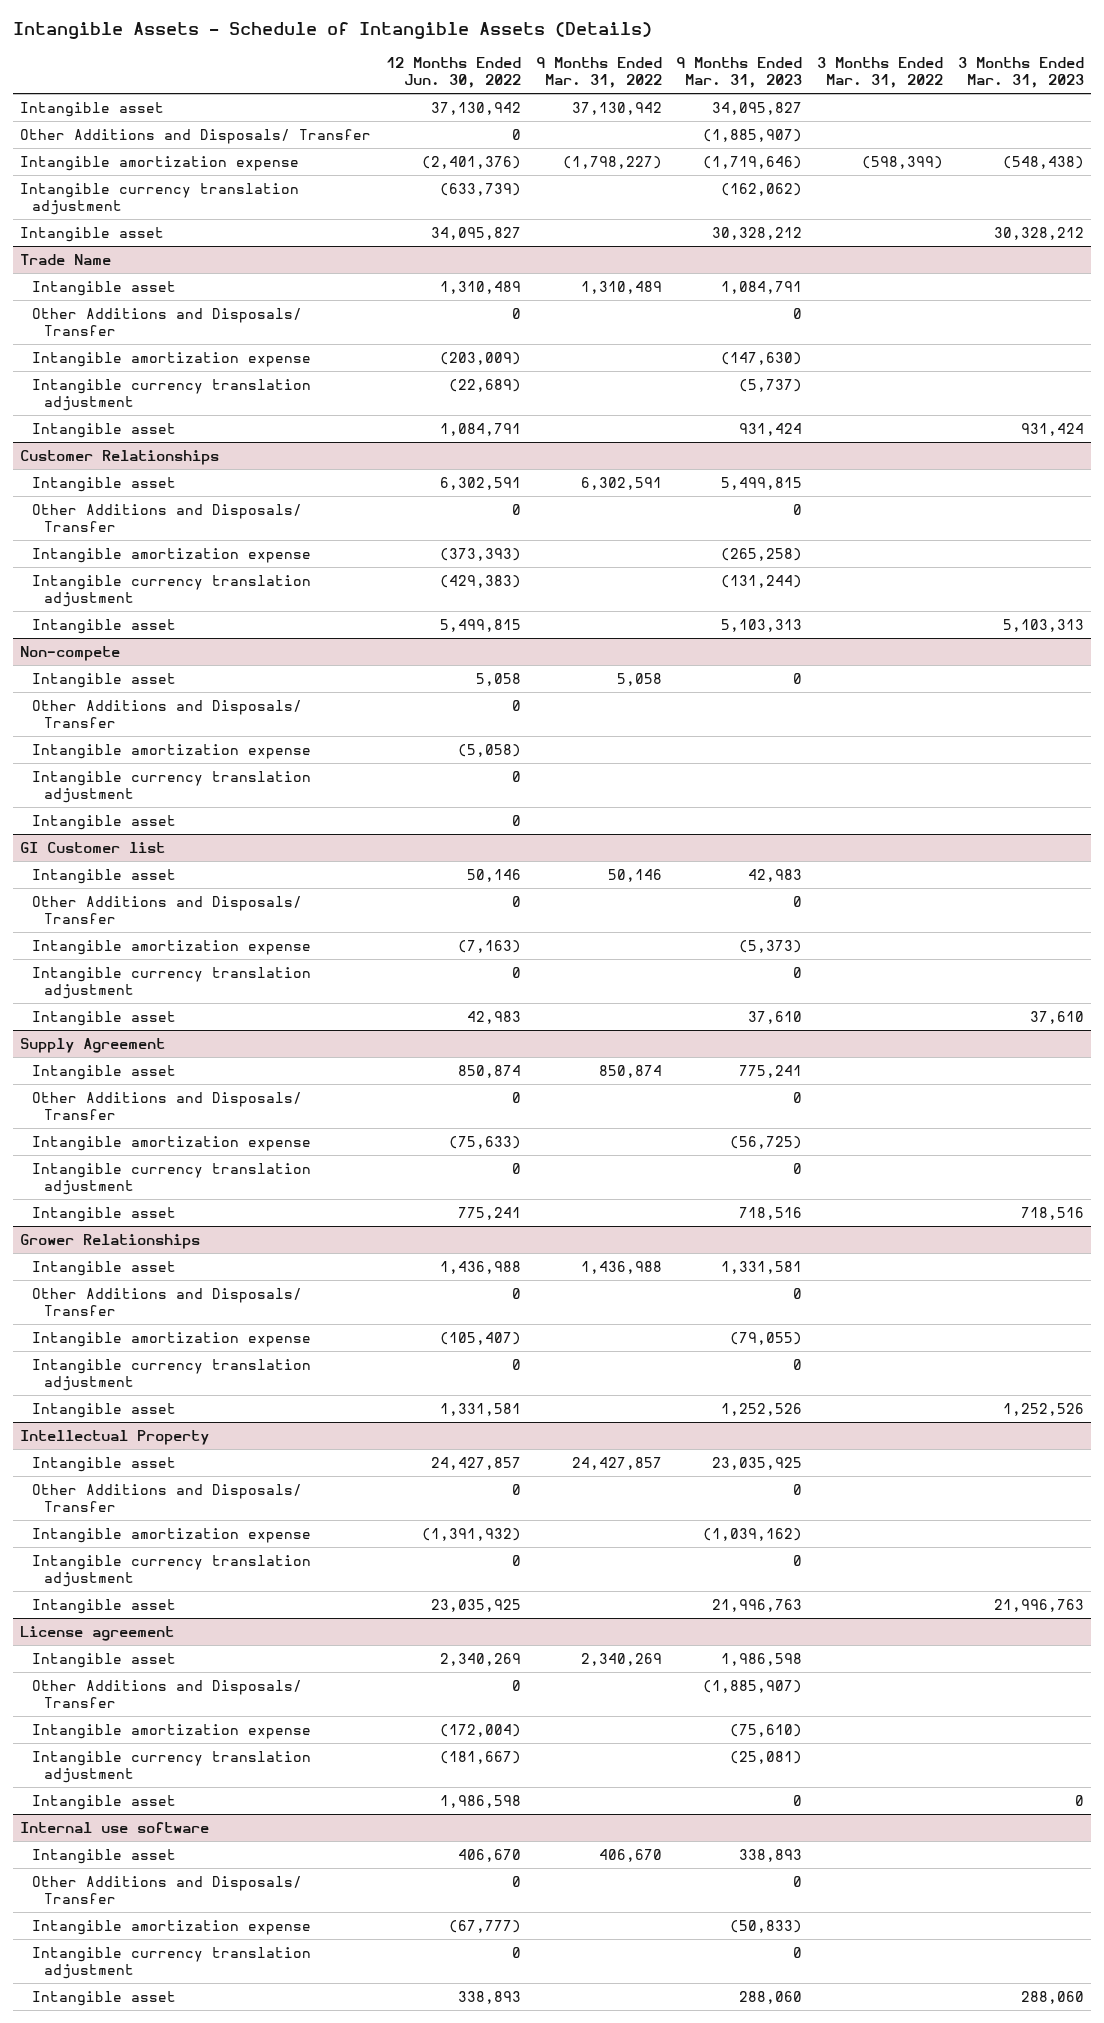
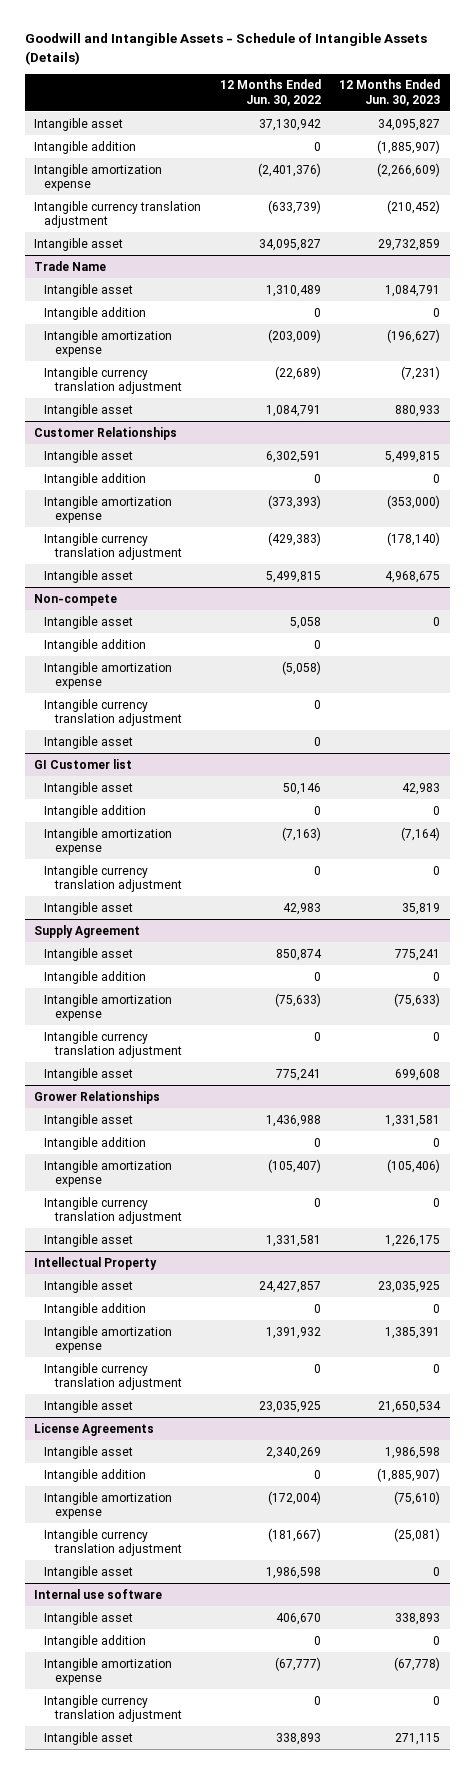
[13,22,653,40] Intangible Assets - Schedule of Intangible Assets (Details) -> [24,33,427,65] Goodwill and Intangible Assets - Schedule of Intangible Assets (Details)
[535,56,662,89] 9 Months Ended Mar. 31, 2022 -> none
[676,56,803,89] 9 Months Ended Mar. 31, 2023 -> none
[817,56,944,89] 3 Months Ended Mar. 31, 2022 -> none
[957,56,1084,89] 3 Months Ended Mar. 31, 2023 -> none
none -> [339,79,441,106] 12 Months Ended Jun. 30, 2023
[20,128,372,144] Other Additions and Disposals/ Transfer -> none
none -> [34,140,137,154] Intangible addition
[32,307,303,337] Other Additions and Disposals/ Transfer -> none
none -> [44,306,147,320] Intangible addition
[32,503,303,533] Other Additions and Disposals/ Transfer -> none
none -> [44,472,147,486] Intangible addition
[32,699,303,729] Other Additions and Disposals/ Transfer -> none
none -> [44,638,147,652] Intangible addition
[32,895,303,925] Other Additions and Disposals/ Transfer -> none
none -> [44,804,147,818] Intangible addition
[32,1091,303,1121] Other Additions and Disposals/ Transfer -> none
none -> [44,970,147,984] Intangible addition
[32,1287,303,1317] Other Additions and Disposals/ Transfer -> none
none -> [44,1136,147,1150] Intangible addition
[32,1483,303,1513] Other Additions and Disposals/ Transfer -> none
none -> [44,1302,147,1316] Intangible addition
[422,1527,522,1541] (1,391,932) -> [265,1326,321,1339] 1,391,932
[20,1625,175,1641] License agreement -> [34,1422,155,1436] License Agreements
[32,1679,303,1709] Other Additions and Disposals/ Transfer -> none
none -> [44,1468,147,1482] Intangible addition
[32,1875,303,1905] Other Additions and Disposals/ Transfer -> none
none -> [44,1634,147,1648] Intangible addition

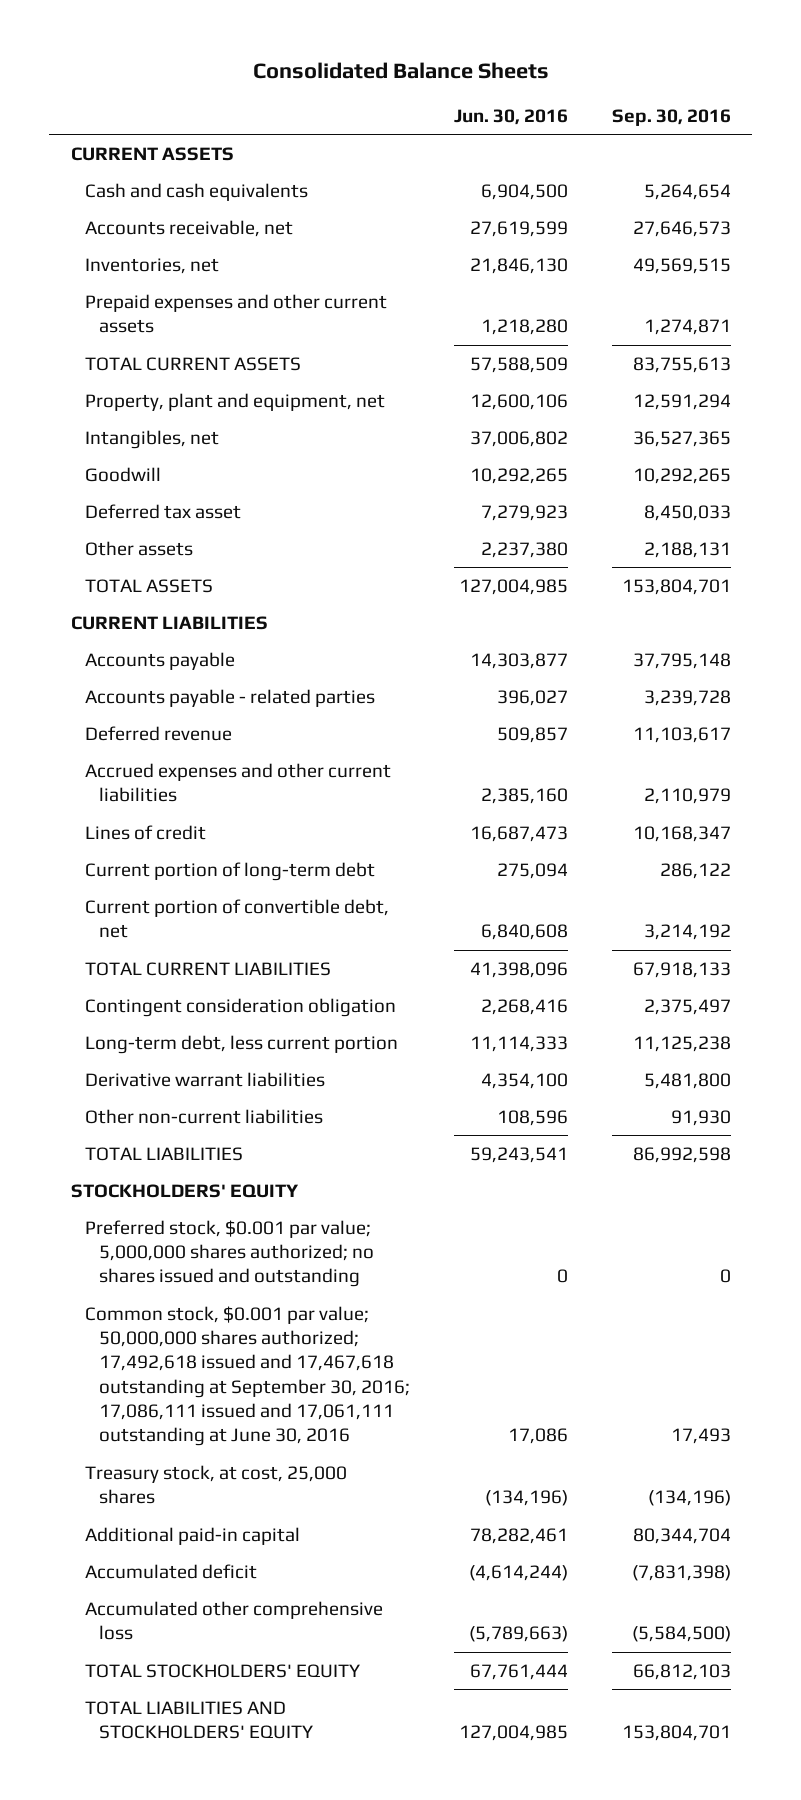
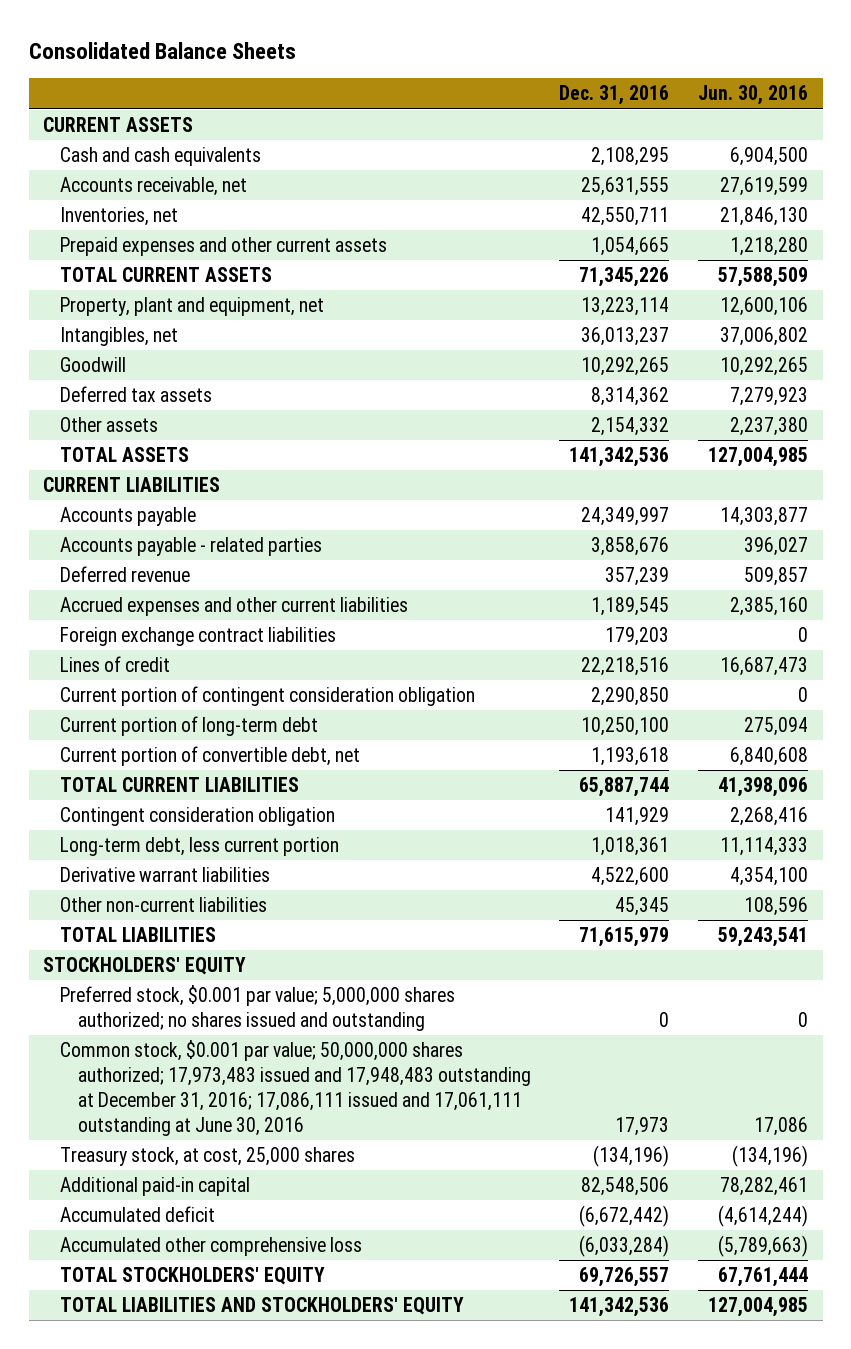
[611,109,731,127] Sep. 30, 2016 -> none
none -> [559,85,670,106] Dec. 31, 2016
[84,503,241,519] Deferred tax asset -> [60,386,213,403] Deferred tax assets
none -> [60,627,337,647] Foreign exchange contract liabilities
none -> [60,686,476,707] Current portion of contingent consideration obligation
[84,1305,410,1447] Common stock, $0.001 par value; 50,000,000 shares authorized; 17,492,618 issued and 17,467,618 outstanding at September 30, 2016; 17,086,111 issued and 17,061,111 outstanding at June 30, 2016 -> [60,1040,531,1136] Common stock, $0.001 par value; 50,000,000 shares authorized; 17,973,483 issued and 17,948,483 outstanding at December 31, 2016; 17,086,111 issued and 17,061,111 outstanding at June 30, 2016

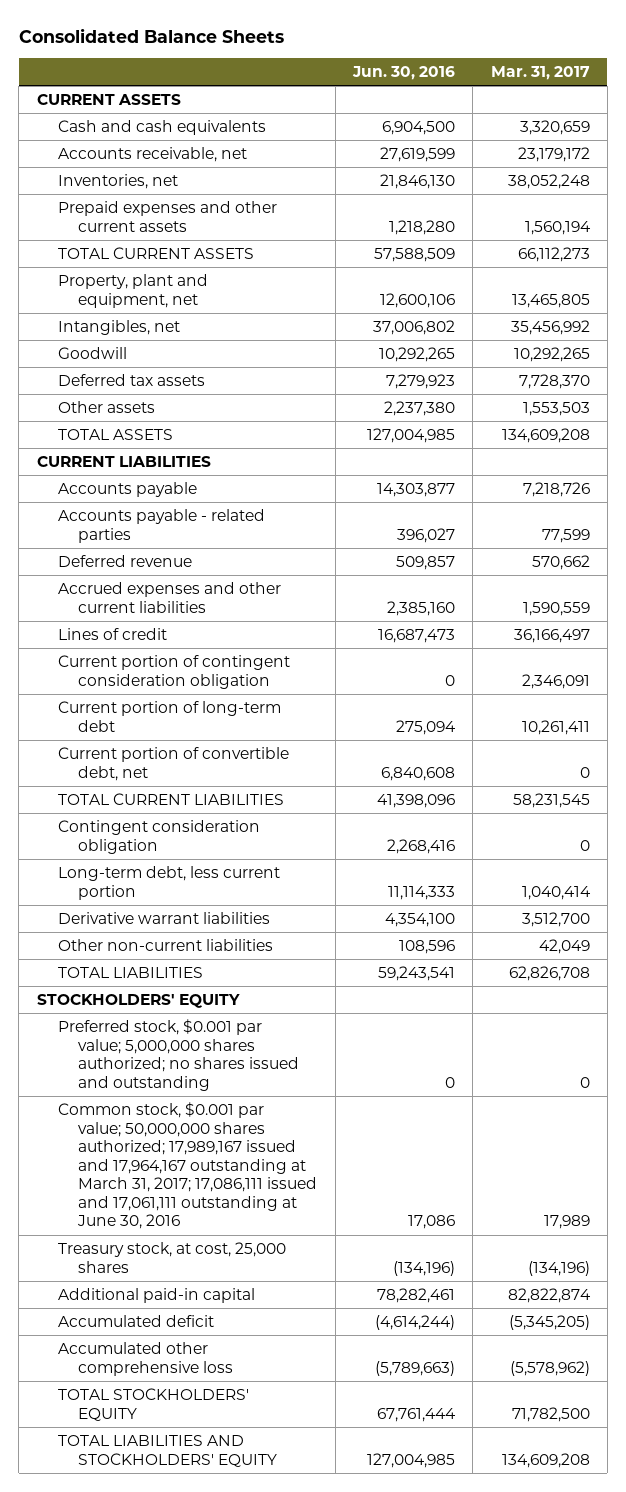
[559,85,670,106] Dec. 31, 2016 -> none
none -> [490,65,590,80] Mar. 31, 2017
[60,627,337,647] Foreign exchange contract liabilities -> none
[60,1040,531,1136] Common stock, $0.001 par value; 50,000,000 shares authorized; 17,973,483 issued and 17,948,483 outstanding at December 31, 2016; 17,086,111 issued and 17,061,111 outstanding at June 30, 2016 -> [57,1102,318,1230] Common stock, $0.001 par value; 50,000,000 shares authorized; 17,989,167 issued and 17,964,167 outstanding at March 31, 2017; 17,086,111 issued and 17,061,111 outstanding at June 30, 2016

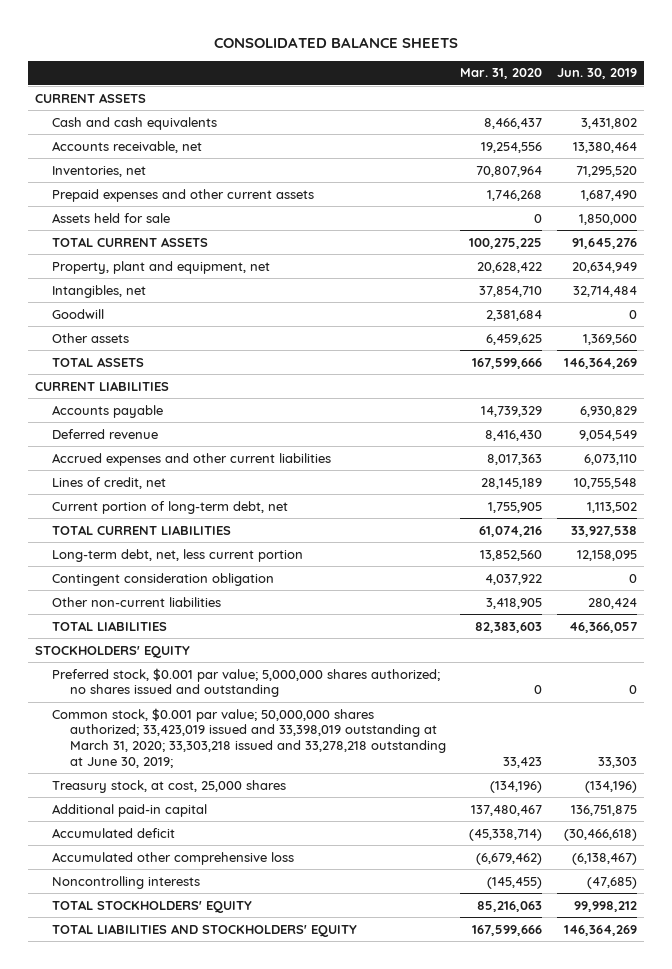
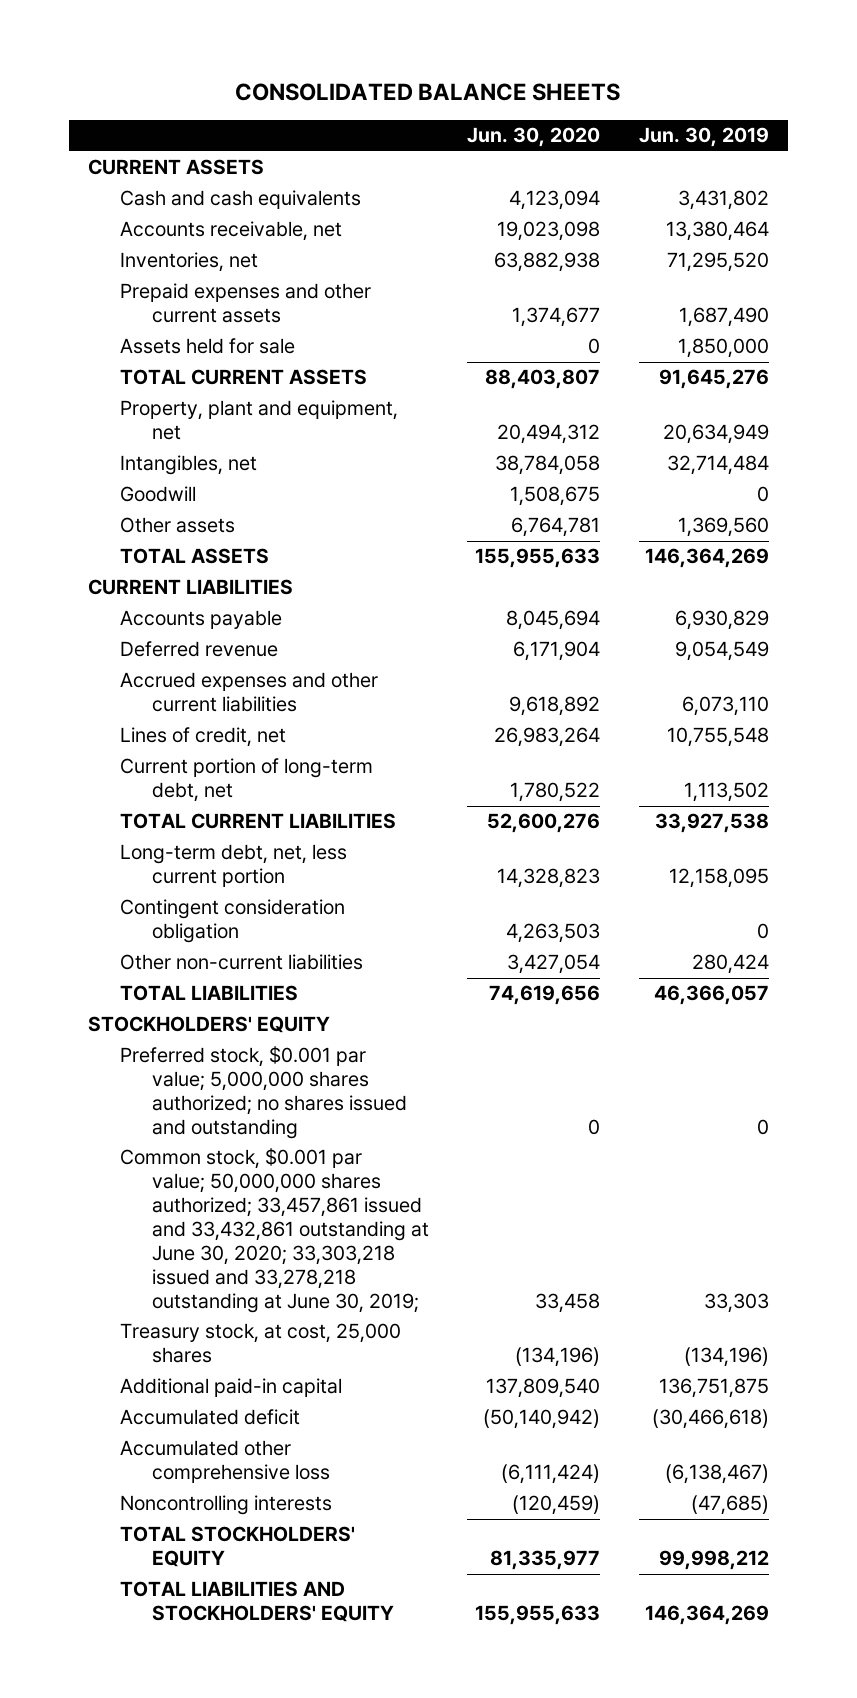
[460,68,543,80] Mar. 31, 2020 -> none
none -> [467,127,601,148] Jun. 30, 2020
[52,707,447,768] Common stock, $0.001 par value; 50,000,000 shares authorized; 33,423,019 issued and 33,398,019 outstanding at March 31, 2020; 33,303,218 issued and 33,278,218 outstanding at June 30, 2019; -> [119,1148,429,1313] Common stock, $0.001 par value; 50,000,000 shares authorized; 33,457,861 issued and 33,432,861 outstanding at June 30, 2020; 33,303,218 issued and 33,278,218 outstanding at June 30, 2019;

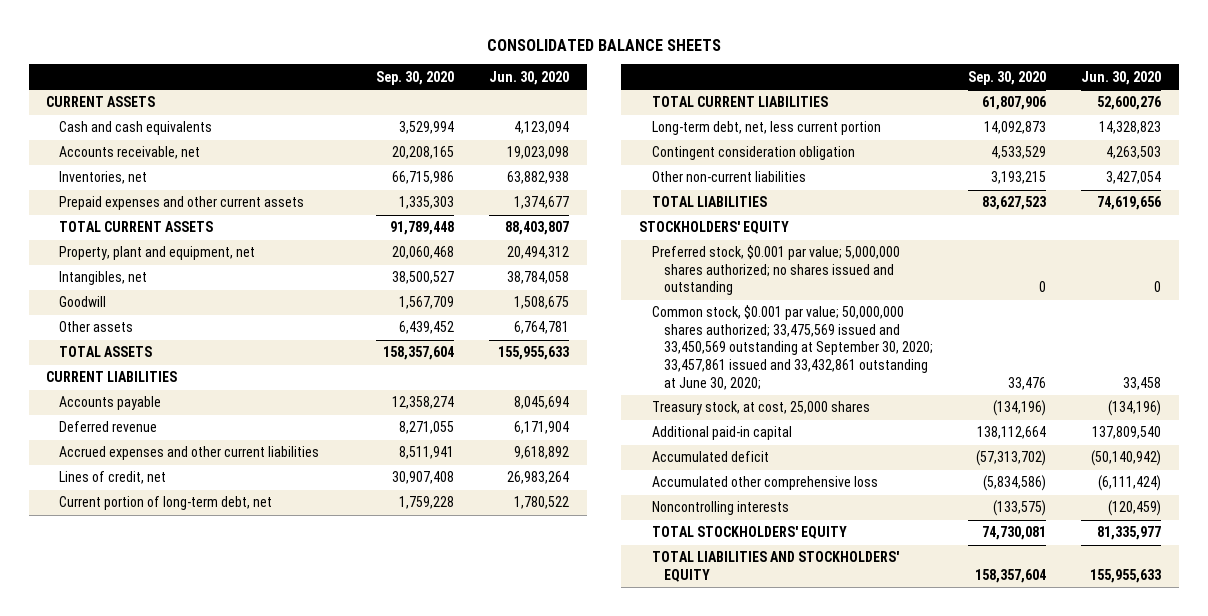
[638,127,769,148] Jun. 30, 2019 -> none
none -> [376,70,455,85] Sep. 30, 2020
[119,338,295,355] Assets held for sale -> none
[119,1148,429,1313] Common stock, $0.001 par value; 50,000,000 shares authorized; 33,457,861 issued and 33,432,861 outstanding at June 30, 2020; 33,303,218 issued and 33,278,218 outstanding at June 30, 2019; -> [651,305,934,390] Common stock, $0.001 par value; 50,000,000 shares authorized; 33,475,569 issued and 33,450,569 outstanding at September 30, 2020; 33,457,861 issued and 33,432,861 outstanding at June 30, 2020;

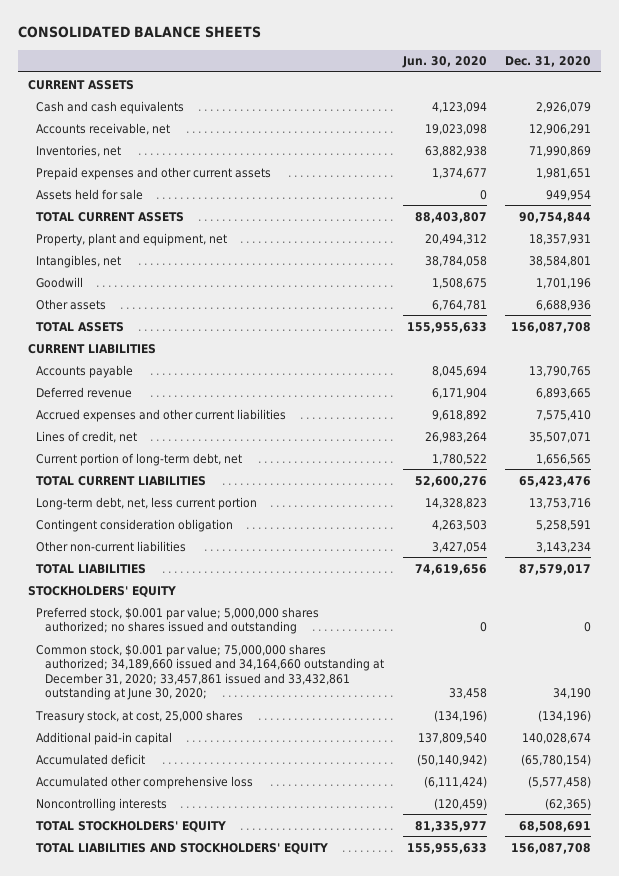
[376,70,455,85] Sep. 30, 2020 -> none
none -> [505,56,592,68] Dec. 31, 2020
none -> [36,188,144,200] Assets held for sale
[651,305,934,390] Common stock, $0.001 par value; 50,000,000 shares authorized; 33,475,569 issued and 33,450,569 outstanding at September 30, 2020; 33,457,861 issued and 33,432,861 outstanding at June 30, 2020; -> [36,643,384,701] Common stock, $0.001 par value; 75,000,000 shares authorized; 34,189,660 issued and 34,164,660 outstanding at December 31, 2020; 33,457,861 issued and 33,432,861 outstanding at June 30, 2020;

